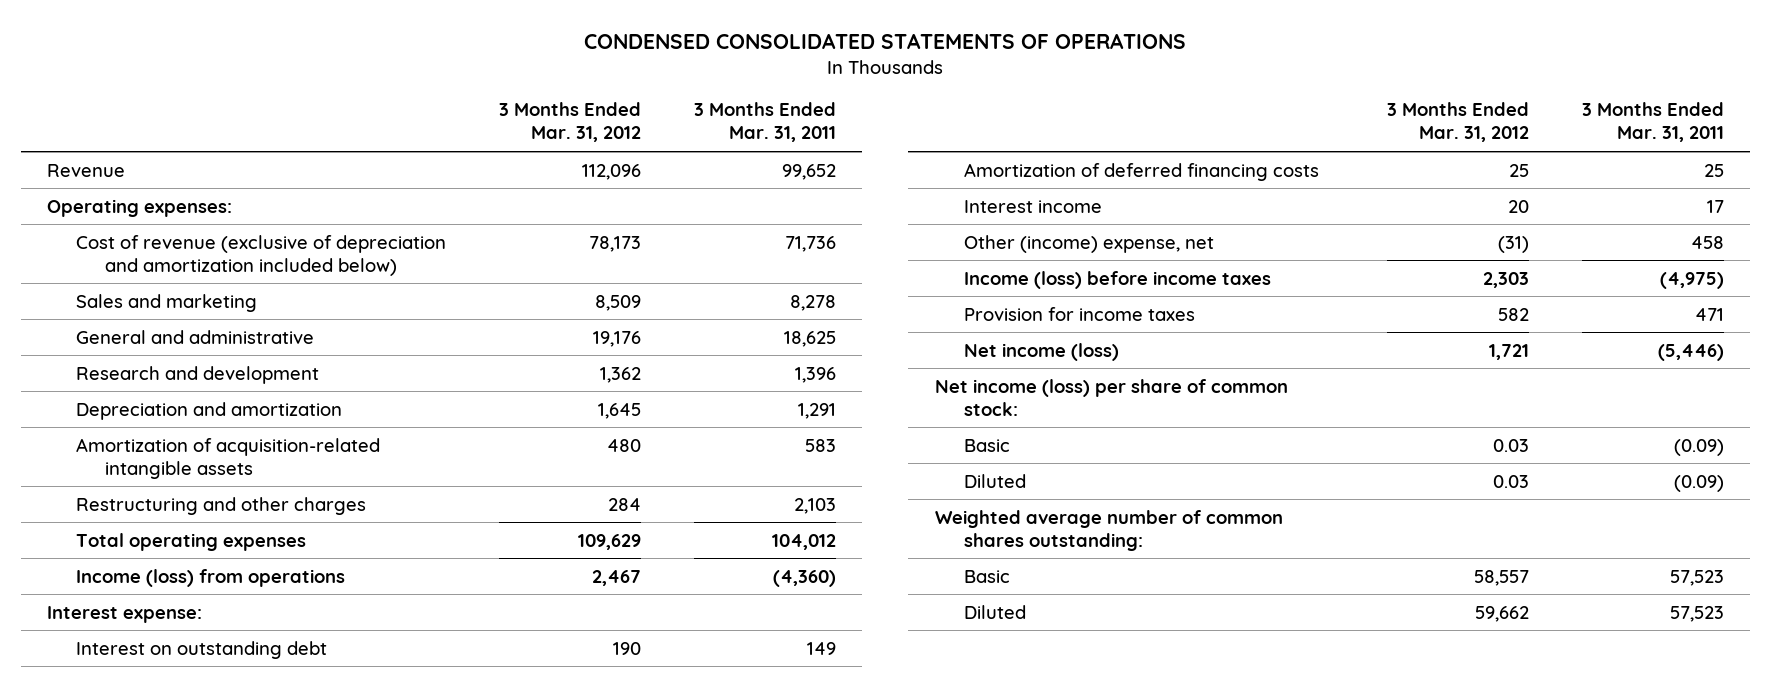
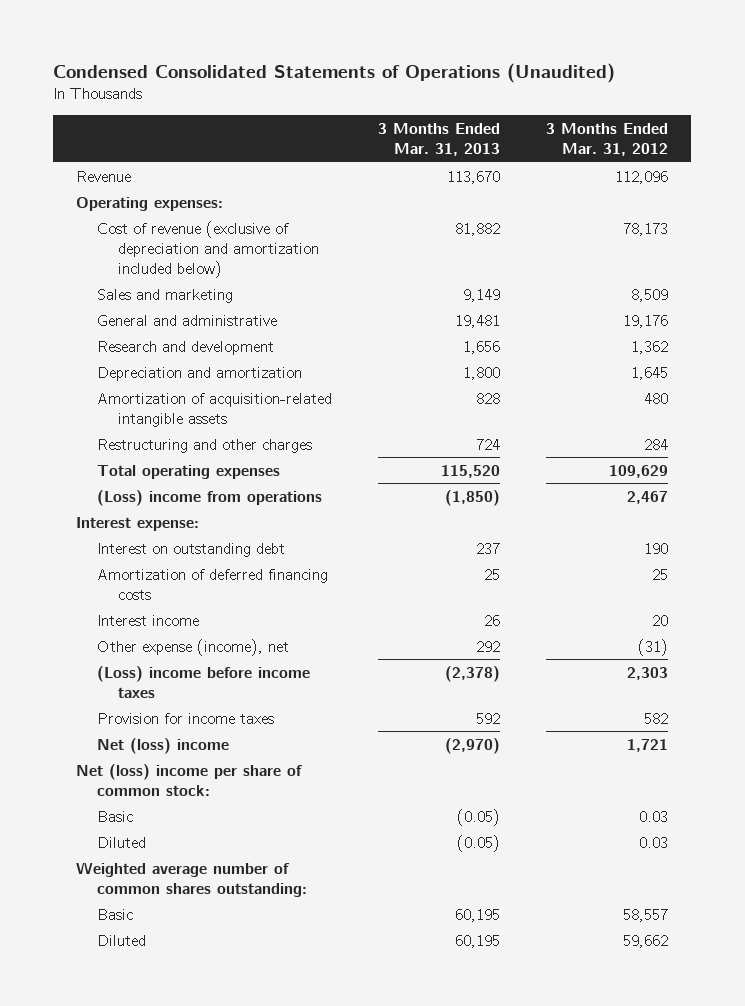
[584,32,1187,49] CONDENSED CONSOLIDATED STATEMENTS OF OPERATIONS -> [53,63,616,84] Condensed Consolidated Statements of Operations (Unaudited)
[694,102,837,143] 3 Months Ended Mar. 31, 2011 -> none
none -> [378,122,501,156] 3 Months Ended Mar. 31, 2013
[76,568,346,587] Income (loss) from operations -> [97,489,323,506] (Loss) income from operations
[963,234,1214,253] Other (income) expense, net -> [97,638,290,656] Other expense (income), net
[963,270,1271,289] Income (loss) before income taxes -> [97,665,311,698] (Loss) income before income taxes
[963,342,1119,361] Net income (loss) -> [97,737,230,754] Net (loss) income
[934,378,1288,416] Net income (loss) per share of common stock: -> [76,763,304,796] Net (loss) income per share of common stock:

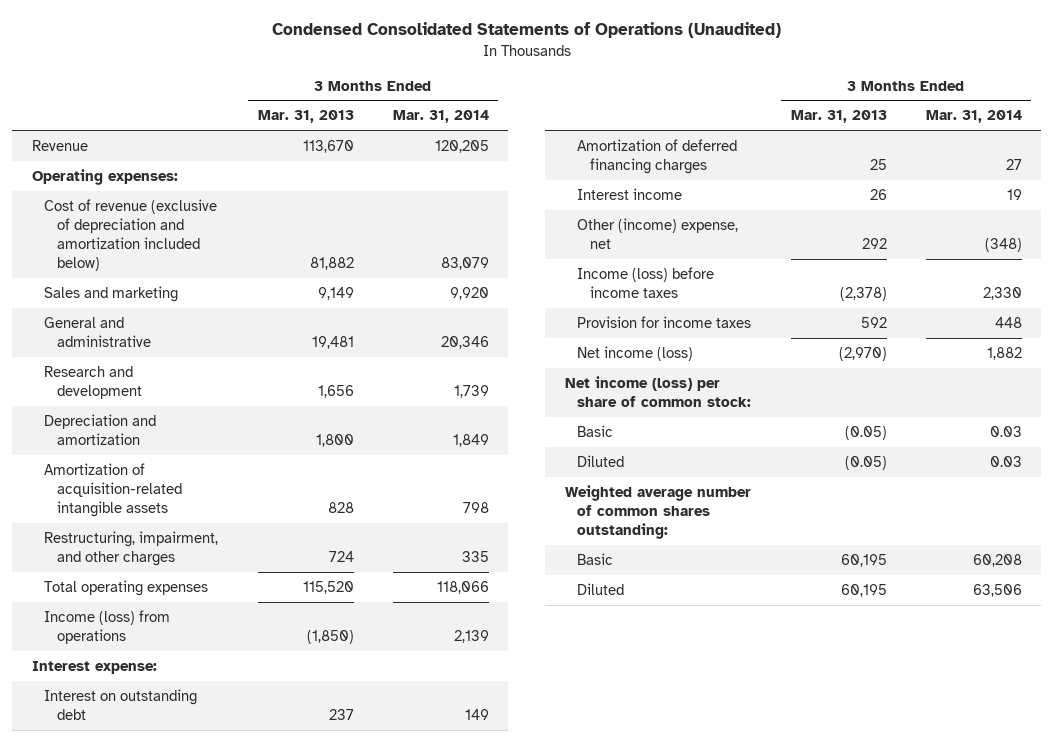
[546,122,669,156] 3 Months Ended Mar. 31, 2012 -> none
none -> [392,110,489,124] Mar. 31, 2014
[97,438,313,453] Restructuring and other charges -> [44,531,219,566] Restructuring, impairment, and other charges
[97,489,323,506] (Loss) income from operations -> [44,610,171,644] Income (loss) from operations
[97,568,329,600] Amortization of deferred financing costs -> [577,139,738,174] Amortization of deferred financing charges
[97,638,290,656] Other expense (income), net -> [577,218,739,249] Other (income) expense, net
[97,665,311,698] (Loss) income before income taxes -> [577,267,715,298] Income (loss) before income taxes
[97,737,230,754] Net (loss) income -> [577,346,694,362] Net income (loss)
[76,763,304,796] Net (loss) income per share of common stock: -> [564,376,752,407] Net income (loss) per share of common stock:

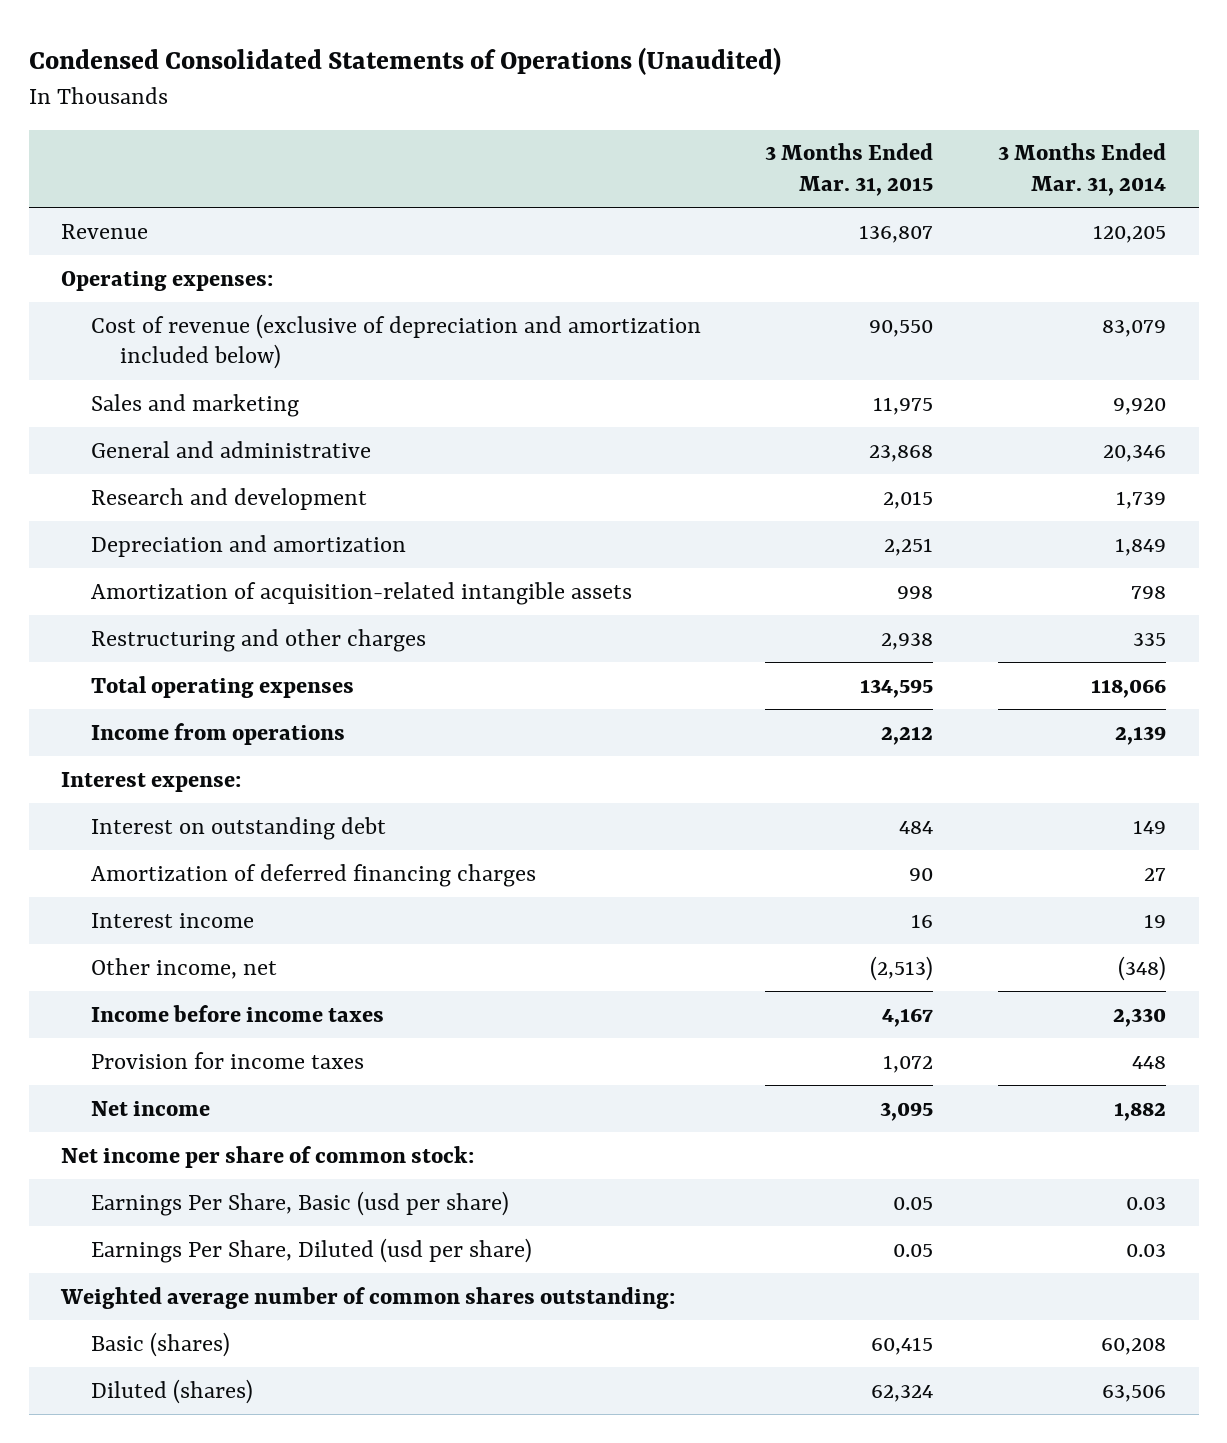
[257,110,354,124] Mar. 31, 2013 -> none
none -> [765,143,934,196] 3 Months Ended Mar. 31, 2015
[44,531,219,566] Restructuring, impairment, and other charges -> [90,628,426,652] Restructuring and other charges
[44,610,171,644] Income (loss) from operations -> [90,722,345,745] Income from operations
[577,218,739,249] Other (income) expense, net -> [90,957,277,979] Other income, net
[577,267,715,298] Income (loss) before income taxes -> [90,1004,384,1022] Income before income taxes
[577,346,694,362] Net income (loss) -> [90,1100,210,1116] Net income
[564,376,752,407] Net income (loss) per share of common stock: -> [60,1145,474,1168] Net income per share of common stock:
[577,425,614,438] Basic -> [90,1190,509,1216] Earnings Per Share, Basic (usd per share)
[577,455,625,468] Diluted -> [90,1237,532,1263] Earnings Per Share, Diluted (usd per share)
[577,553,614,566] Basic -> [90,1331,230,1357] Basic (shares)
[577,583,625,596] Diluted -> [90,1378,253,1404] Diluted (shares)

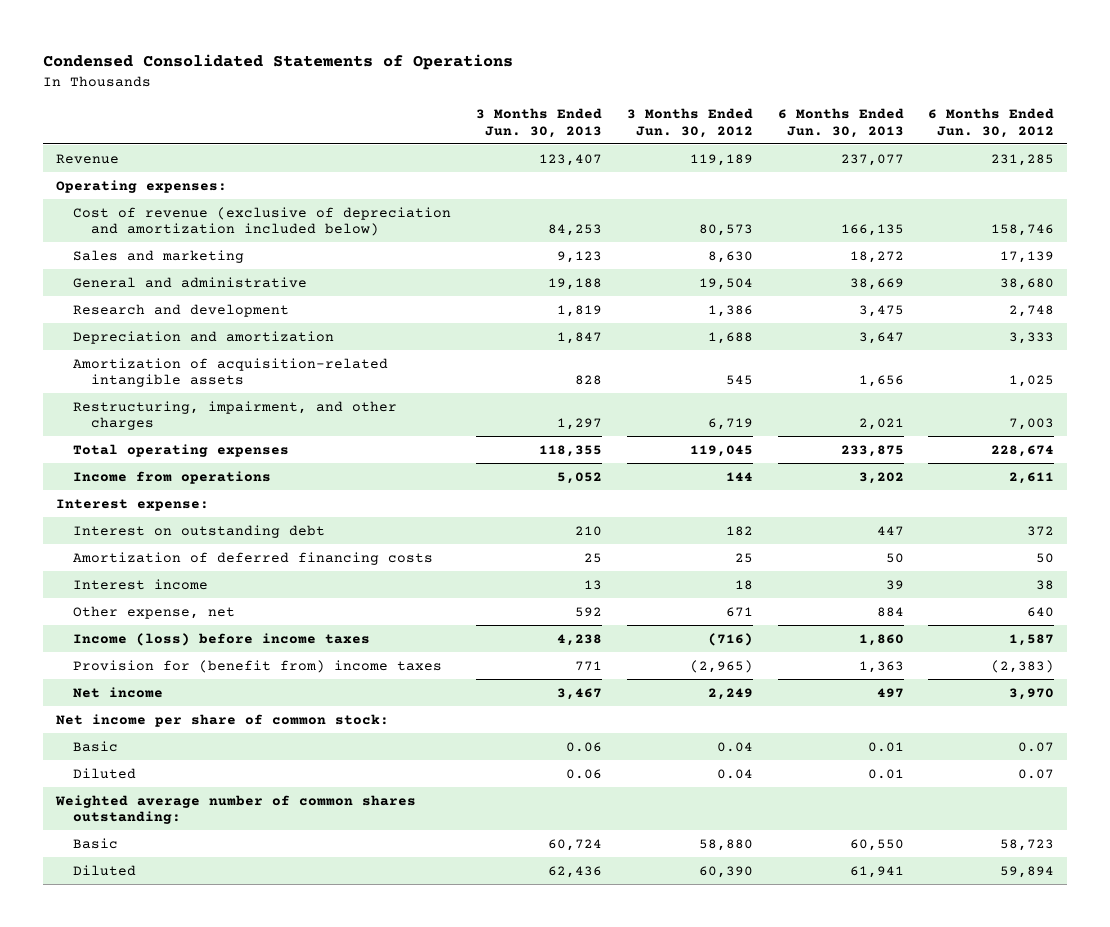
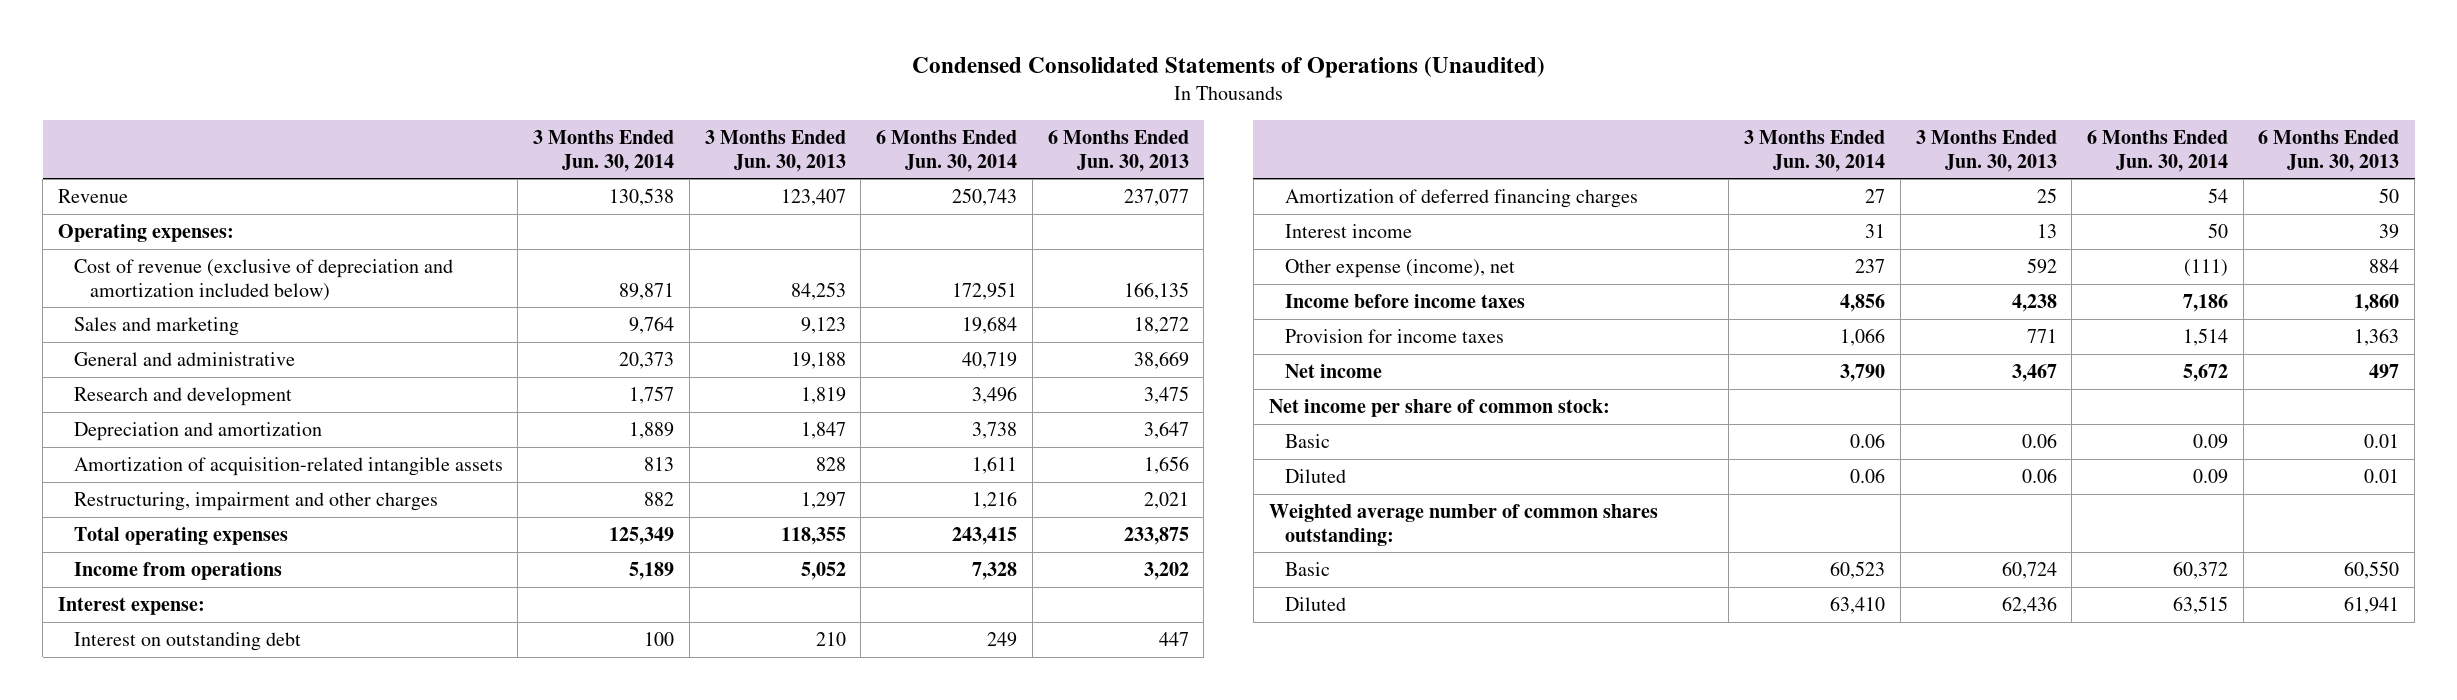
[43,54,514,71] Condensed Consolidated Statements of Operations -> [911,57,1545,79] Condensed Consolidated Statements of Operations (Unaudited)
[626,108,753,138] 3 Months Ended Jun. 30, 2012 -> none
[928,108,1055,138] 6 Months Ended Jun. 30, 2012 -> none
none -> [533,129,675,172] 3 Months Ended Jun. 30, 2014
none -> [876,129,1018,172] 6 Months Ended Jun. 30, 2014
[73,400,398,431] Restructuring, impairment, and other charges -> [73,491,438,511] Restructuring, impairment and other charges
[73,551,434,565] Amortization of deferred financing costs -> [1284,188,1638,208] Amortization of deferred financing charges
[73,605,236,619] Other expense, net -> [1284,258,1515,278] Other expense (income), net
[73,632,371,646] Income (loss) before income taxes -> [1284,293,1525,308] Income before income taxes
[73,659,443,673] Provision for (benefit from) income taxes -> [1284,328,1504,343] Provision for income taxes

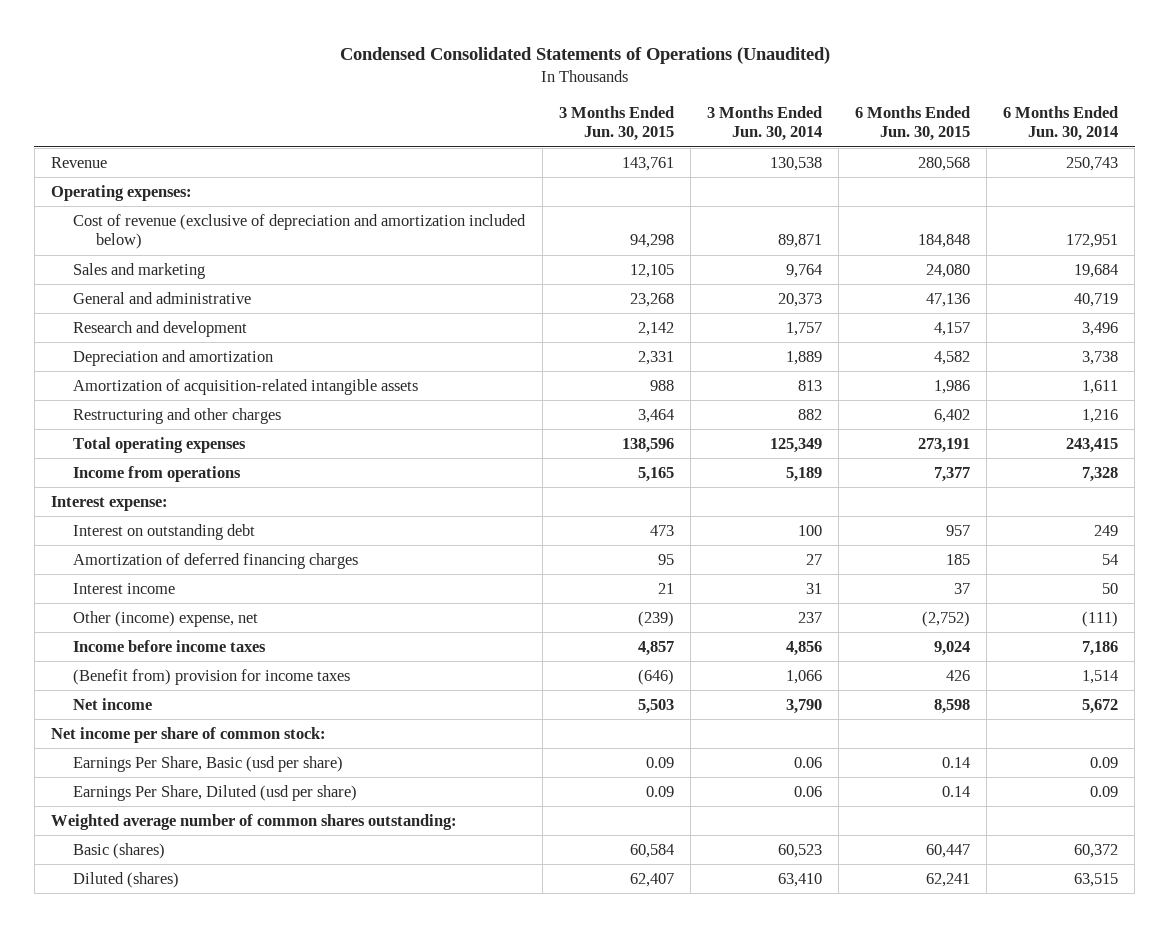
[704,129,846,172] 3 Months Ended Jun. 30, 2013 -> none
[1047,129,1189,172] 6 Months Ended Jun. 30, 2013 -> none
none -> [558,105,674,142] 3 Months Ended Jun. 30, 2015
none -> [855,105,971,142] 6 Months Ended Jun. 30, 2015
[73,491,438,511] Restructuring, impairment and other charges -> [73,407,282,424] Restructuring and other charges
[1284,258,1515,278] Other expense (income), net -> [73,610,259,627] Other (income) expense, net
[1284,328,1504,343] Provision for income taxes -> [73,668,351,685] (Benefit from) provision for income taxes
[1284,433,1330,448] Basic -> [73,755,344,772] Earnings Per Share, Basic (usd per share)
[1284,468,1346,483] Diluted -> [73,784,358,801] Earnings Per Share, Diluted (usd per share)
[1284,561,1330,576] Basic -> [73,842,166,859] Basic (shares)
[1284,596,1346,611] Diluted -> [73,871,180,888] Diluted (shares)

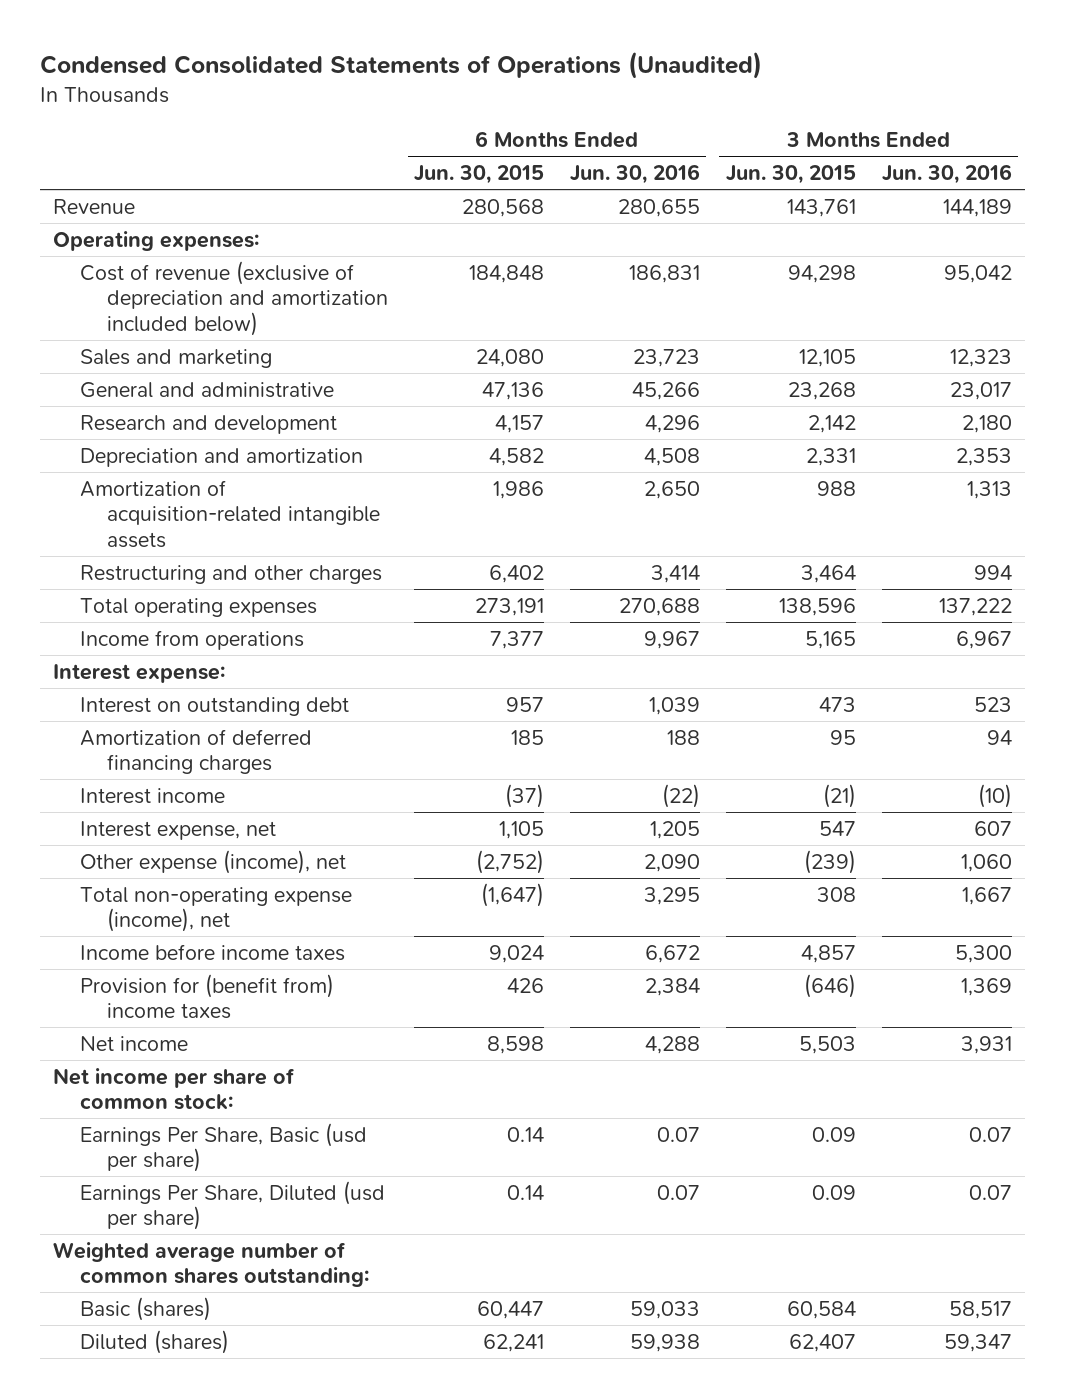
[706,105,822,142] 3 Months Ended Jun. 30, 2014 -> none
[1003,105,1119,142] 6 Months Ended Jun. 30, 2014 -> none
none -> [569,164,700,185] Jun. 30, 2016
none -> [881,164,1012,185] Jun. 30, 2016
[657,582,674,594] 21 -> [822,783,856,808] (21)
[954,582,971,594] 37 -> [505,783,545,808] (37)
none -> [79,820,276,840] Interest expense, net
[73,610,259,627] Other (income) expense, net -> [79,849,346,874] Other expense (income), net
none -> [79,886,352,933] Total non-operating expense (income), net
[73,668,351,685] (Benefit from) provision for income taxes -> [79,973,334,1020] Provision for (benefit from) income taxes

